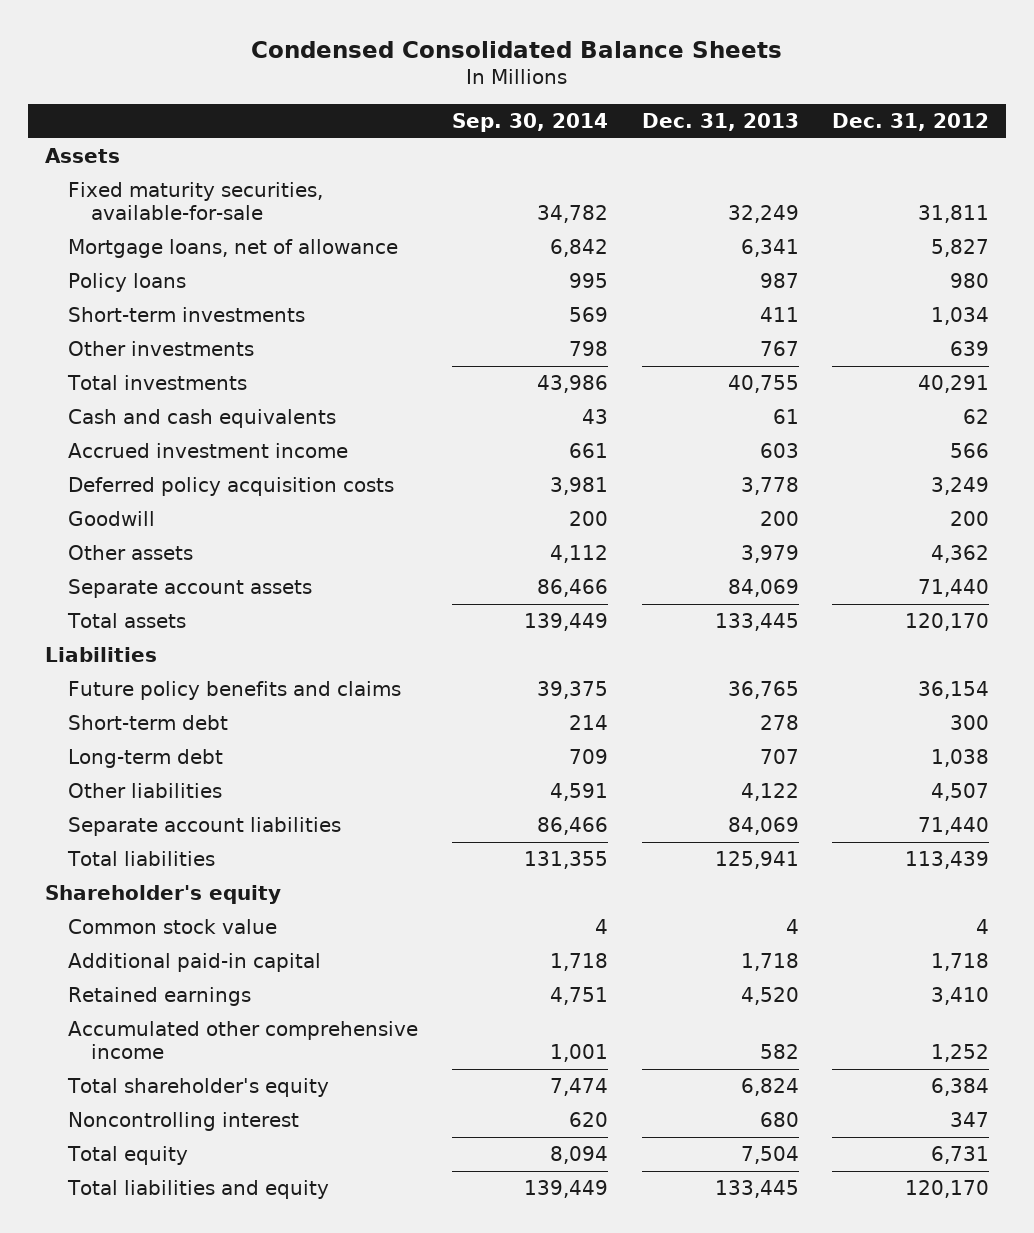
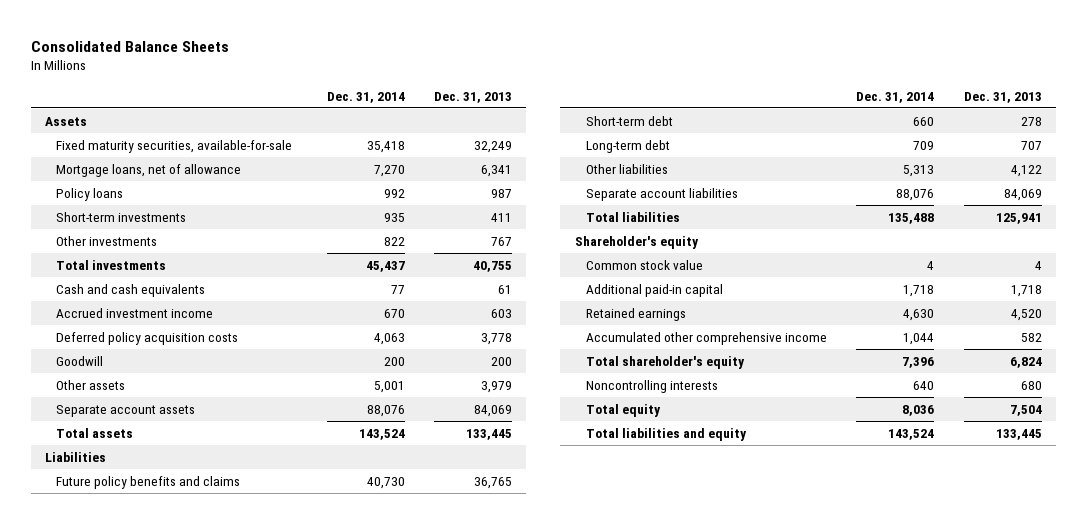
[251,40,783,58] Condensed Consolidated Balance Sheets -> [30,40,229,52] Consolidated Balance Sheets
[451,112,608,132] Sep. 30, 2014 -> none
[832,112,990,131] Dec. 31, 2012 -> none
none -> [326,91,405,103] Dec. 31, 2014
[68,1112,300,1132] Noncontrolling interest -> [586,379,719,393] Noncontrolling interests

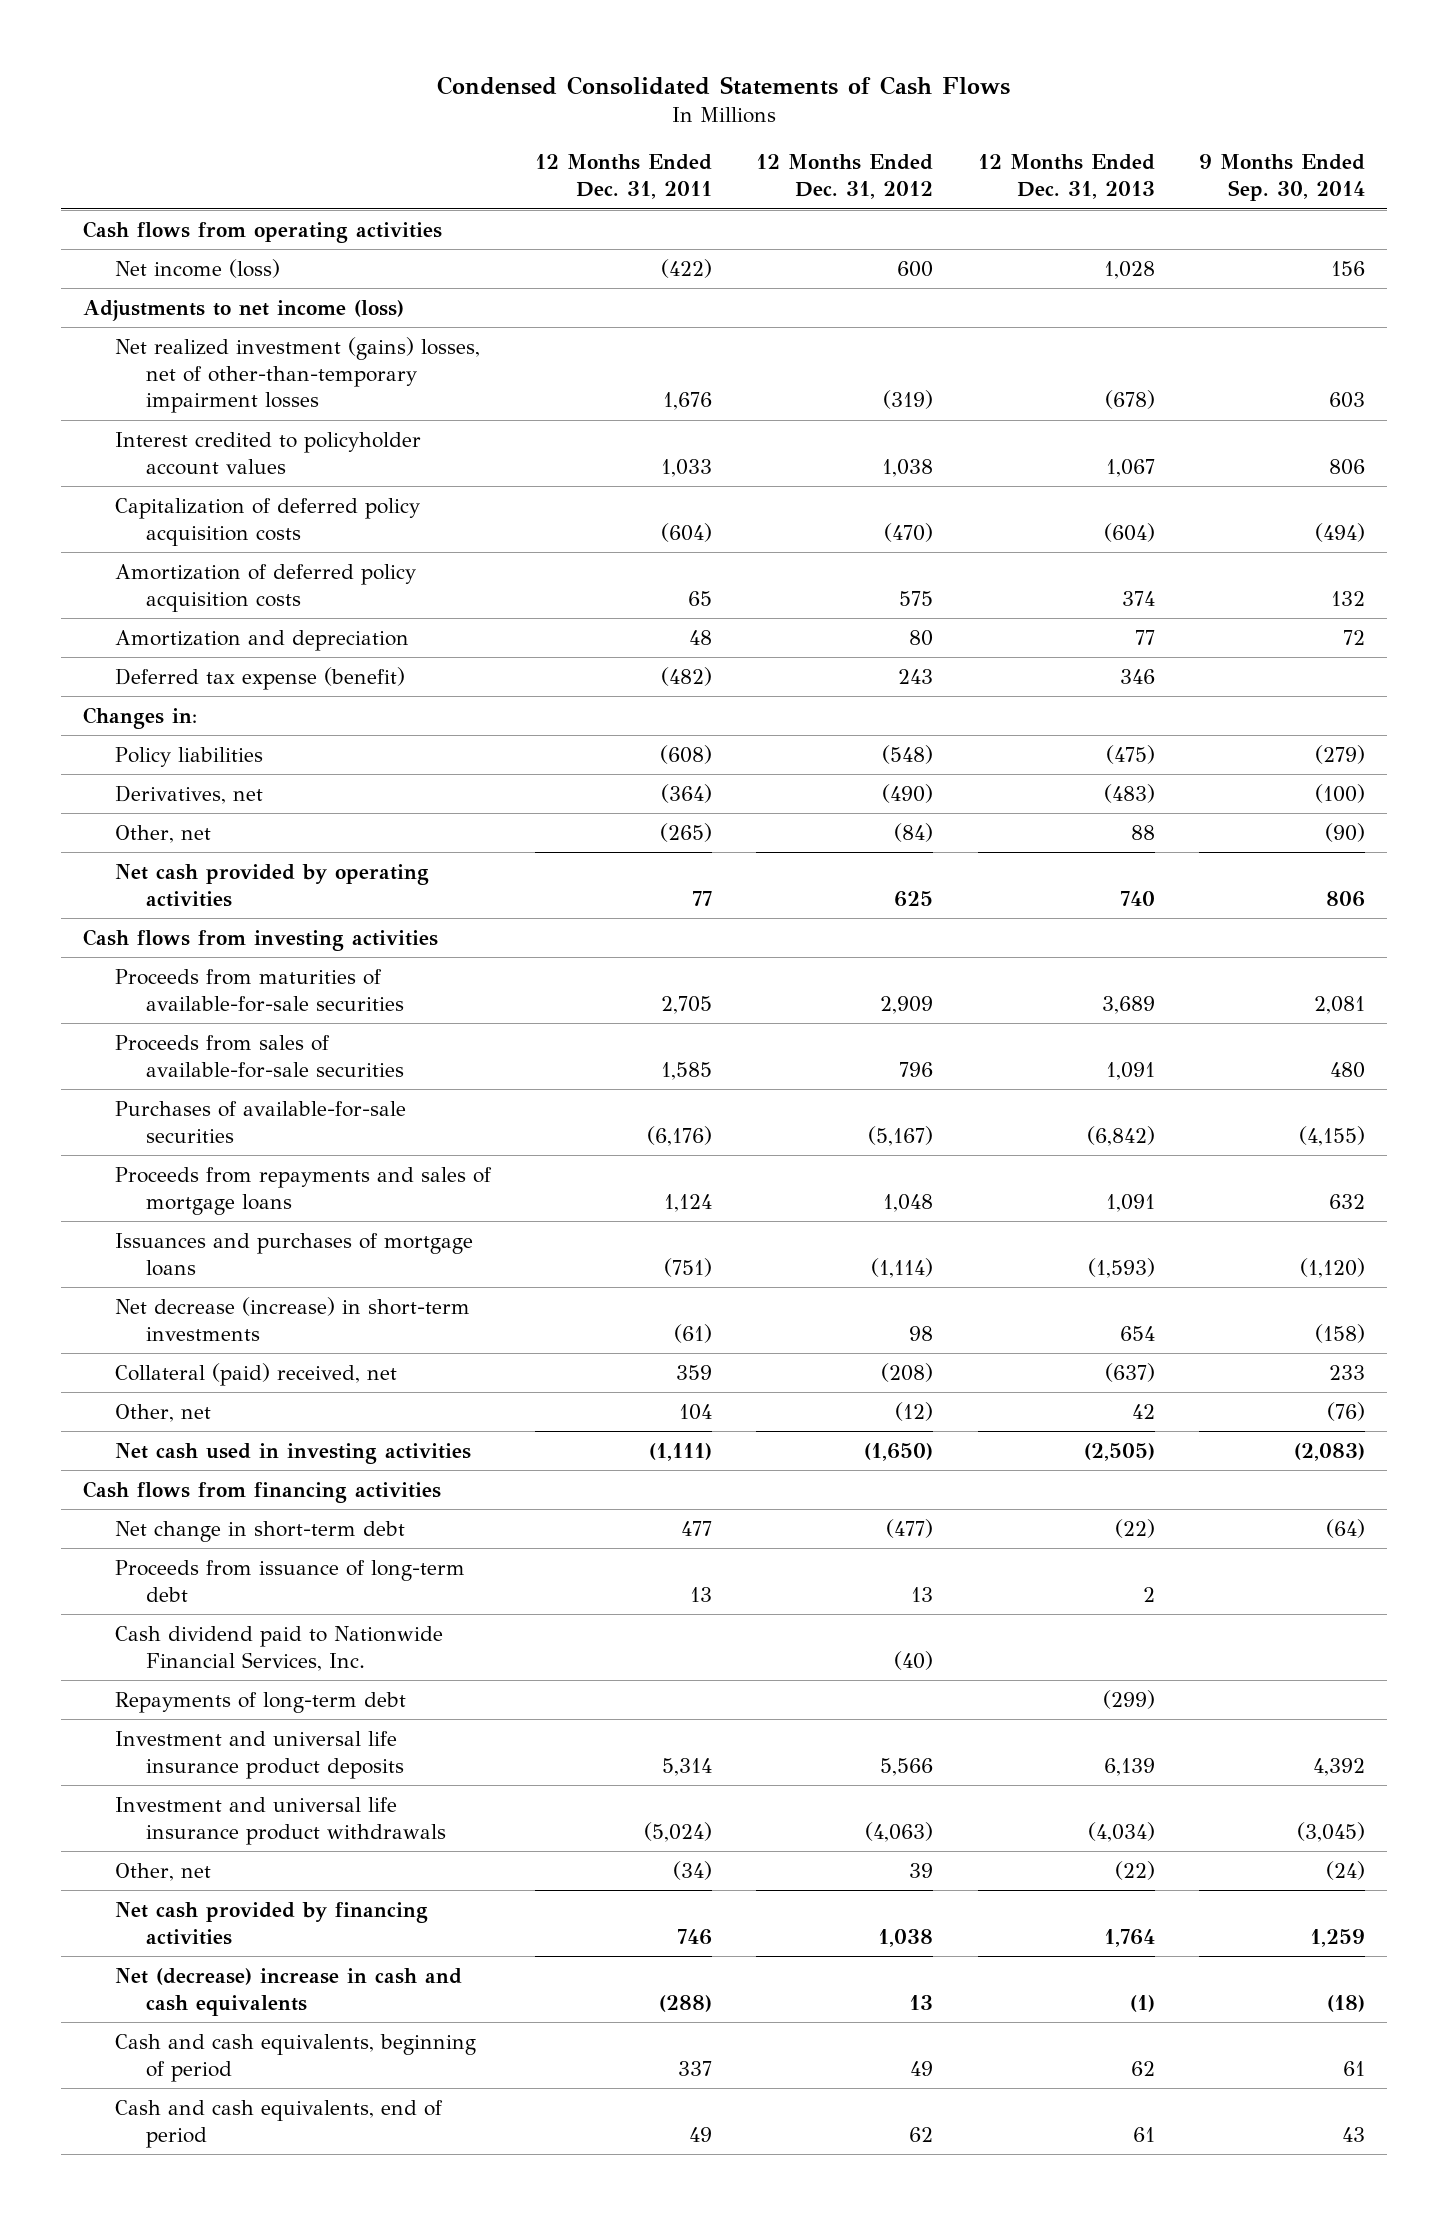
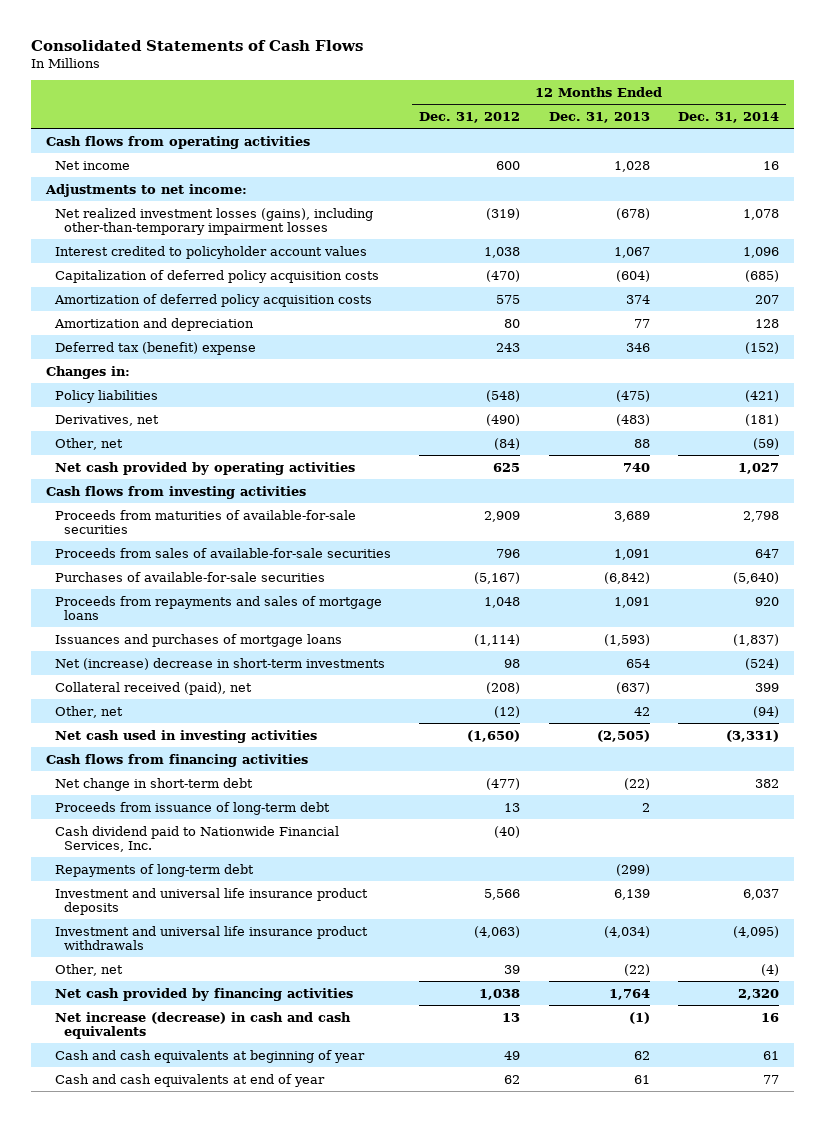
[437,75,1011,95] Condensed Consolidated Statements of Cash Flows -> [31,39,364,51] Consolidated Statements of Cash Flows
[535,154,713,200] 12 Months Ended Dec. 31, 2011 -> none
[1199,154,1366,202] 9 Months Ended Sep. 30, 2014 -> none
none -> [678,111,780,123] Dec. 31, 2014
[114,258,280,278] Net income (loss) -> [54,160,130,170] Net income
[83,299,405,321] Adjustments to net income (loss) -> [44,183,247,197] Adjustments to net income:
[114,336,480,414] Net realized investment (gains) losses, net of other-than-temporary impairment losses -> [54,207,373,236] Net realized investment losses (gains), including other-than-temporary impairment losses
[114,666,405,690] Deferred tax expense (benefit) -> [54,341,256,355] Deferred tax (benefit) expense
[114,1296,470,1341] Net decrease (increase) in short-term investments -> [54,657,385,670] Net (increase) decrease in short-term investments
[114,1362,397,1386] Collateral (paid) received, net -> [54,681,252,695] Collateral received (paid), net
[114,1967,462,2016] Net (decrease) increase in cash and cash equivalents -> [54,1011,351,1040] Net increase (decrease) in cash and cash equivalents
[114,2033,476,2082] Cash and cash equivalents, beginning of period -> [54,1049,365,1063] Cash and cash equivalents at beginning of year
[114,2099,443,2148] Cash and cash equivalents, end of period -> [54,1073,325,1087] Cash and cash equivalents at end of year

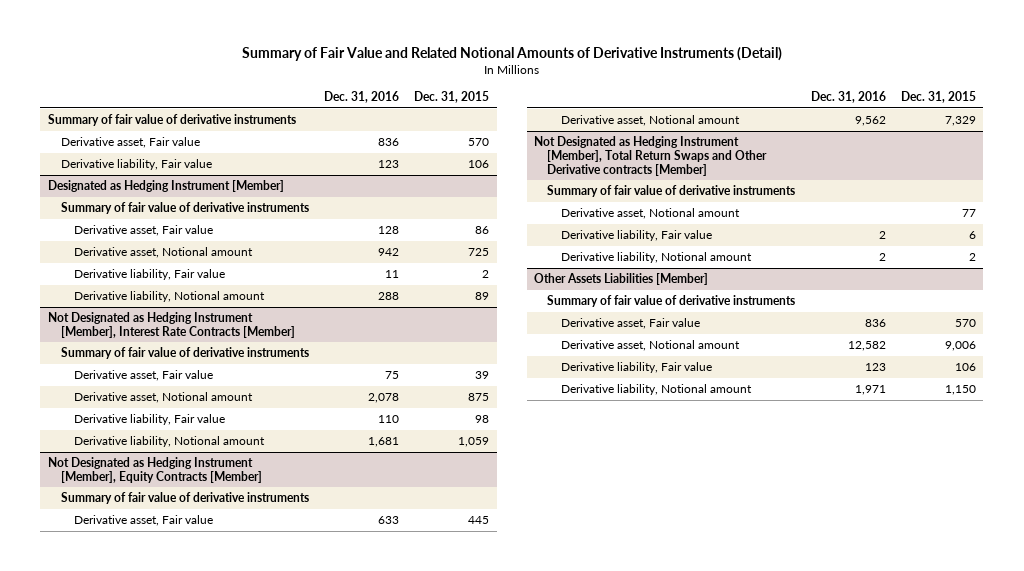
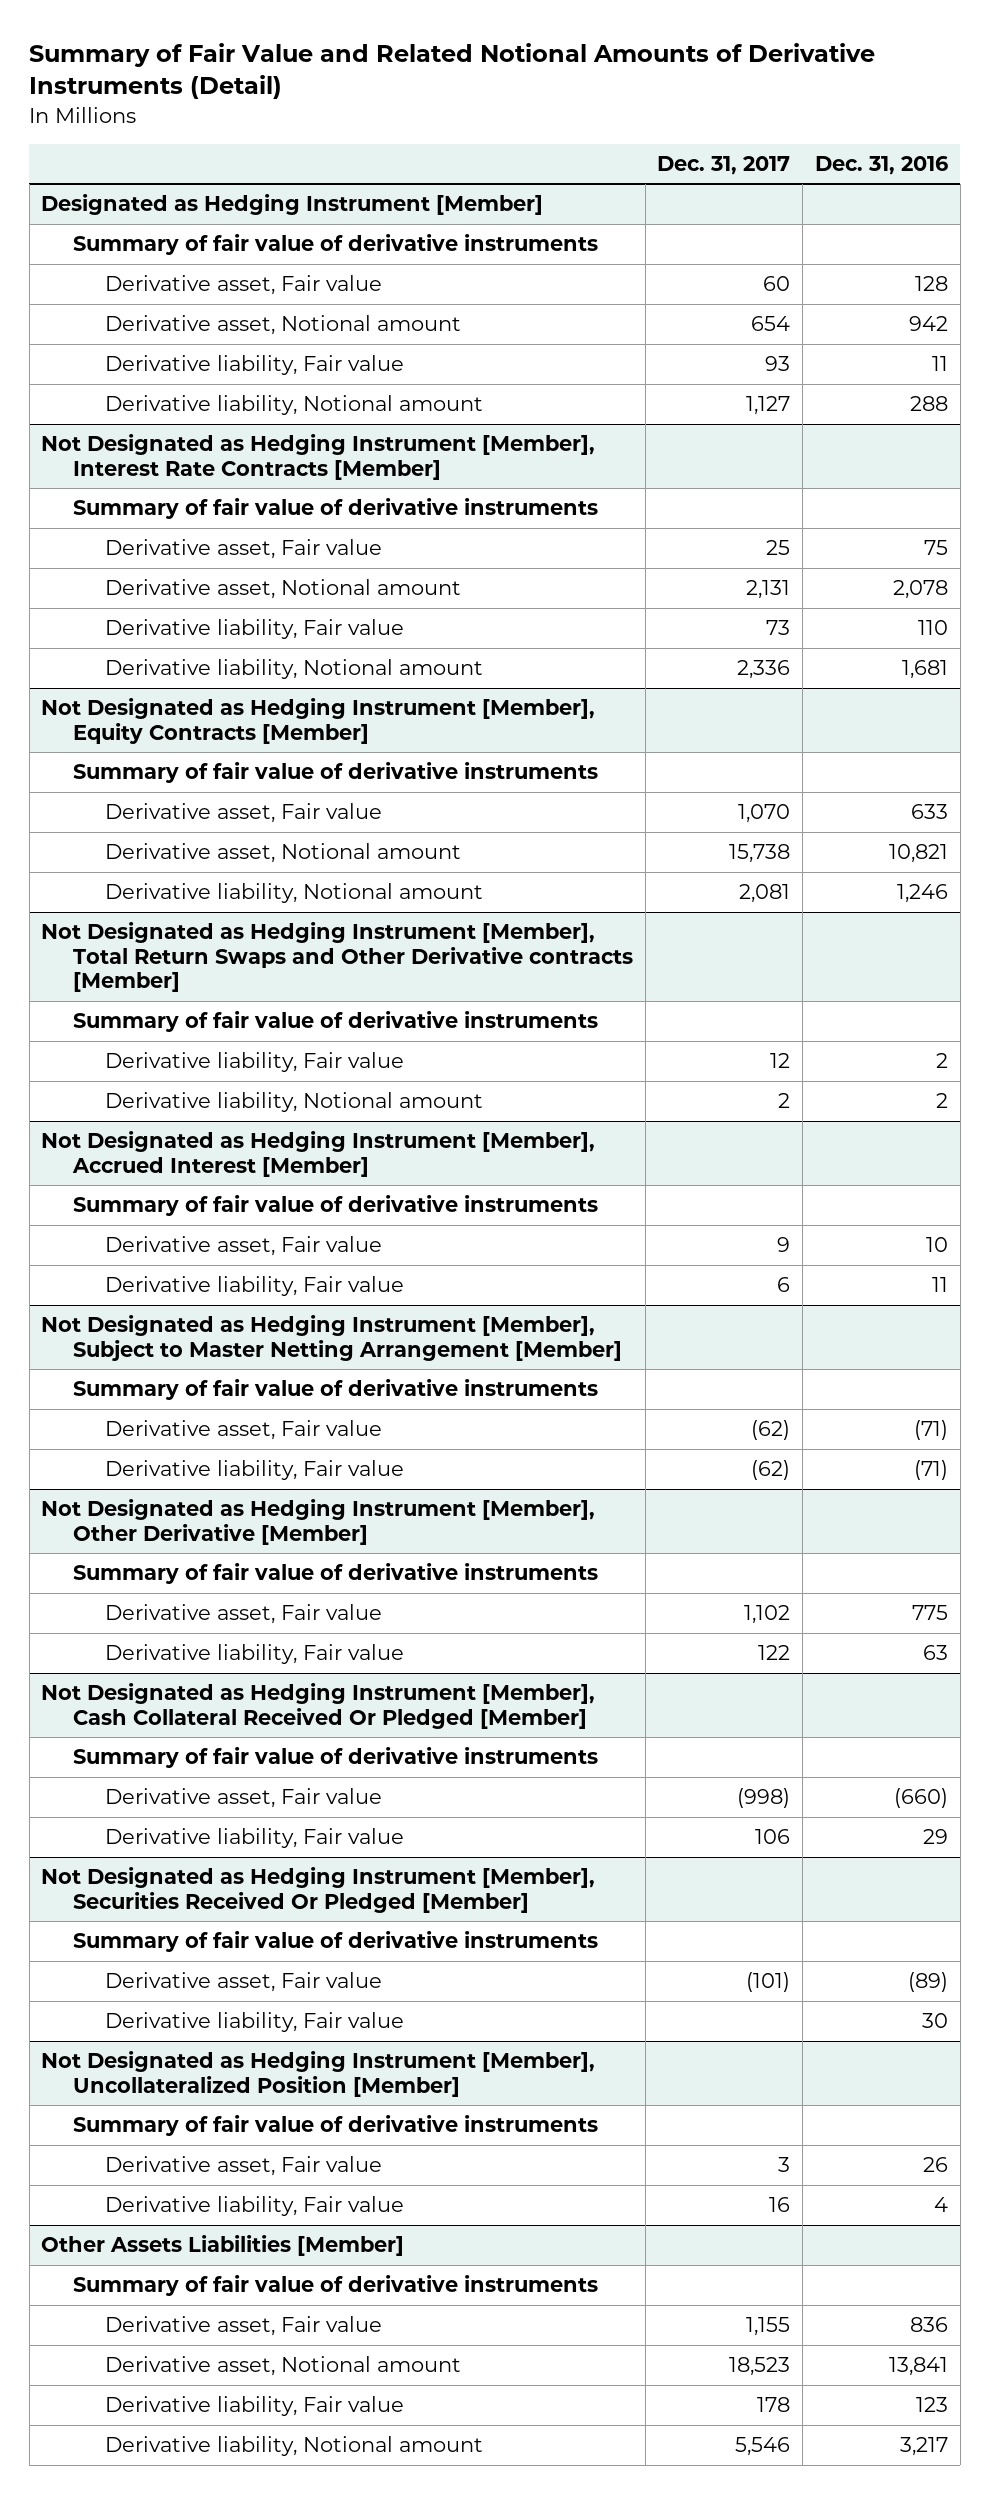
[414,91,490,104] Dec. 31, 2015 -> none
none -> [657,155,791,175] Dec. 31, 2017
[47,114,296,127] Summary of fair value of derivative instruments -> none
[60,137,200,149] Derivative asset, Fair value -> none
[60,159,212,171] Derivative liability, Fair value -> none
[854,116,886,127] 9,562 -> [888,844,948,864] 10,821
none -> [104,883,483,904] Derivative liability, Notional amount
[560,208,740,220] Derivative asset, Notional amount -> none
none -> [41,1131,596,1177] Not Designated as Hedging Instrument [Member], Accrued Interest [Member]
none -> [72,1195,598,1217] Summary of fair value of derivative instruments
none -> [104,1236,382,1257] Derivative asset, Fair value
none -> [104,1276,404,1297] Derivative liability, Fair value
none -> [41,1315,622,1361] Not Designated as Hedging Instrument [Member], Subject to Master Netting Arrangement [Member]
none -> [72,1379,598,1401] Summary of fair value of derivative instruments
none -> [104,1420,382,1441] Derivative asset, Fair value
none -> [104,1460,404,1481] Derivative liability, Fair value
none -> [41,1499,596,1545] Not Designated as Hedging Instrument [Member], Other Derivative [Member]
none -> [72,1563,598,1585] Summary of fair value of derivative instruments
none -> [104,1604,382,1625] Derivative asset, Fair value
none -> [104,1644,404,1665] Derivative liability, Fair value
none -> [41,1683,596,1729] Not Designated as Hedging Instrument [Member], Cash Collateral Received Or Pledged [Member]
none -> [72,1747,598,1769] Summary of fair value of derivative instruments
none -> [104,1788,382,1809] Derivative asset, Fair value
none -> [104,1828,404,1849] Derivative liability, Fair value
none -> [41,1867,596,1913] Not Designated as Hedging Instrument [Member], Securities Received Or Pledged [Member]
none -> [72,1931,598,1953] Summary of fair value of derivative instruments
none -> [104,1972,382,1993] Derivative asset, Fair value
none -> [104,2012,404,2033] Derivative liability, Fair value
none -> [41,2051,596,2097] Not Designated as Hedging Instrument [Member], Uncollateralized Position [Member]
none -> [72,2115,598,2137] Summary of fair value of derivative instruments
none -> [104,2156,382,2177] Derivative asset, Fair value
none -> [104,2196,404,2217] Derivative liability, Fair value
[847,341,886,352] 12,582 -> [888,2357,948,2377] 13,841
[854,385,886,396] 1,971 -> [899,2437,948,2457] 3,217

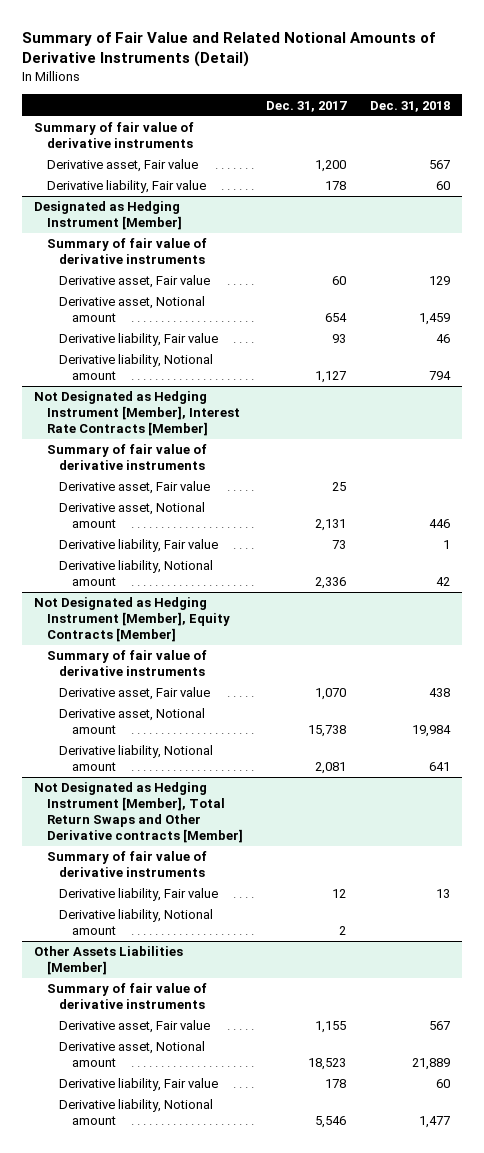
[814,155,948,175] Dec. 31, 2016 -> none
none -> [369,100,450,112] Dec. 31, 2018
none -> [34,122,195,149] Summary of fair value of derivative instruments
none -> [46,159,198,173] Derivative asset, Fair value
none -> [46,180,206,194] Derivative liability, Fair value
[41,1131,596,1177] Not Designated as Hedging Instrument [Member], Accrued Interest [Member] -> none
[72,1195,598,1217] Summary of fair value of derivative instruments -> none
[104,1236,382,1257] Derivative asset, Fair value -> none
[104,1276,404,1297] Derivative liability, Fair value -> none
[41,1315,622,1361] Not Designated as Hedging Instrument [Member], Subject to Master Netting Arrangement [Member] -> none
[72,1379,598,1401] Summary of fair value of derivative instruments -> none
[104,1420,382,1441] Derivative asset, Fair value -> none
[104,1460,404,1481] Derivative liability, Fair value -> none
[41,1499,596,1545] Not Designated as Hedging Instrument [Member], Other Derivative [Member] -> none
[72,1563,598,1585] Summary of fair value of derivative instruments -> none
[104,1604,382,1625] Derivative asset, Fair value -> none
[104,1644,404,1665] Derivative liability, Fair value -> none
[41,1683,596,1729] Not Designated as Hedging Instrument [Member], Cash Collateral Received Or Pledged [Member] -> none
[72,1747,598,1769] Summary of fair value of derivative instruments -> none
[104,1788,382,1809] Derivative asset, Fair value -> none
[104,1828,404,1849] Derivative liability, Fair value -> none
[41,1867,596,1913] Not Designated as Hedging Instrument [Member], Securities Received Or Pledged [Member] -> none
[72,1931,598,1953] Summary of fair value of derivative instruments -> none
[104,1972,382,1993] Derivative asset, Fair value -> none
[104,2012,404,2033] Derivative liability, Fair value -> none
[41,2051,596,2097] Not Designated as Hedging Instrument [Member], Uncollateralized Position [Member] -> none
[72,2115,598,2137] Summary of fair value of derivative instruments -> none
[104,2156,382,2177] Derivative asset, Fair value -> none
[104,2196,404,2217] Derivative liability, Fair value -> none

